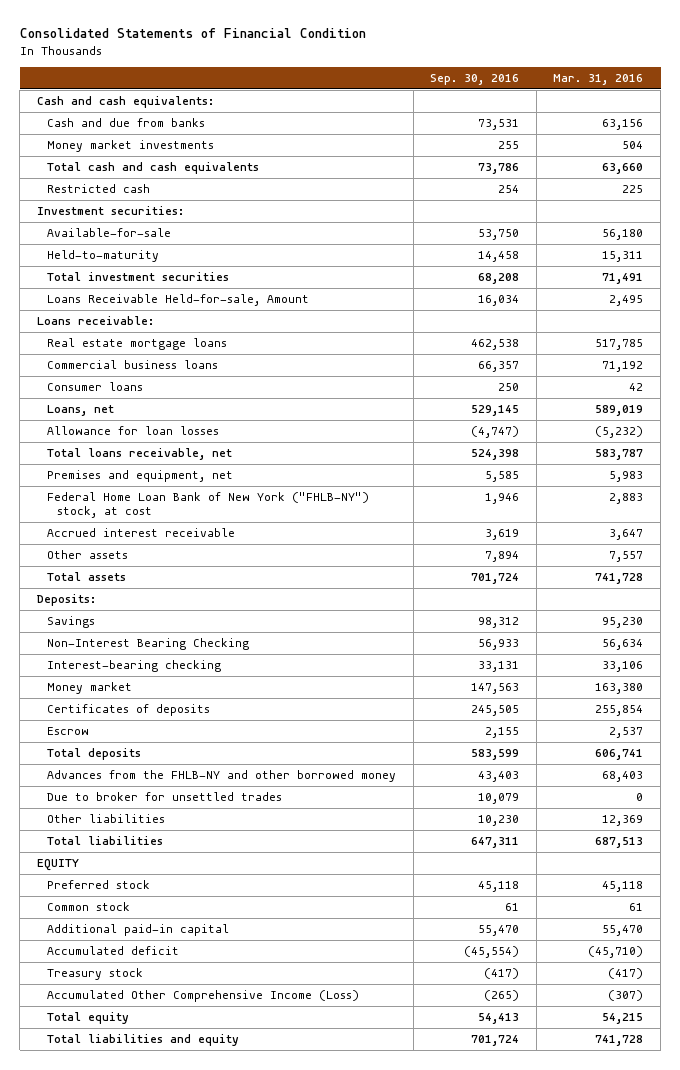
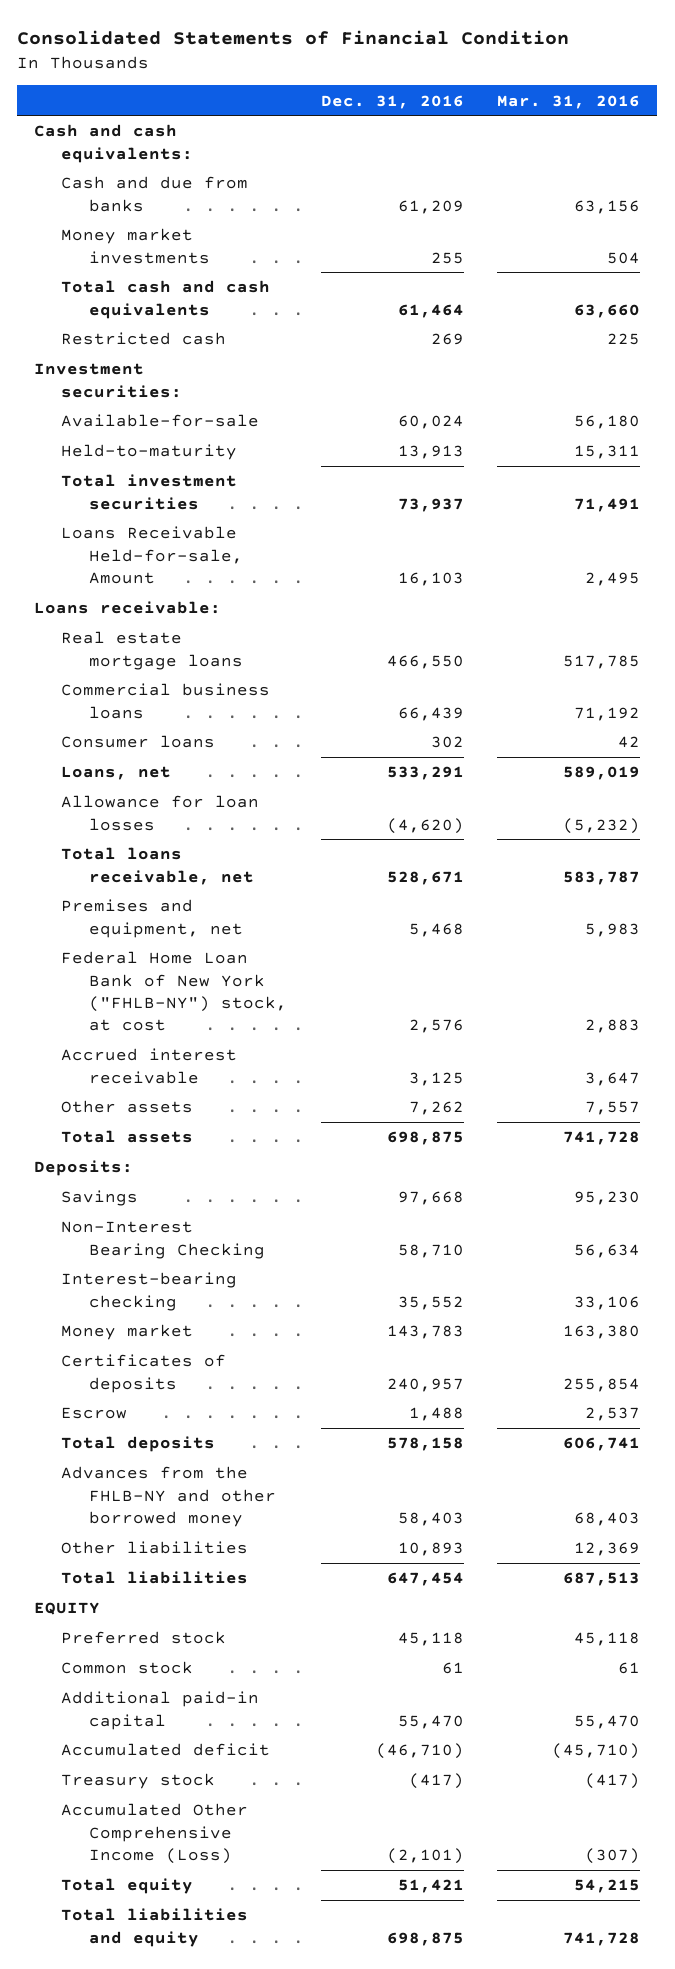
[430,73,520,85] Sep. 30, 2016 -> none
none -> [320,94,464,109] Dec. 31, 2016
[47,792,283,802] Due to broker for unsettled trades -> none

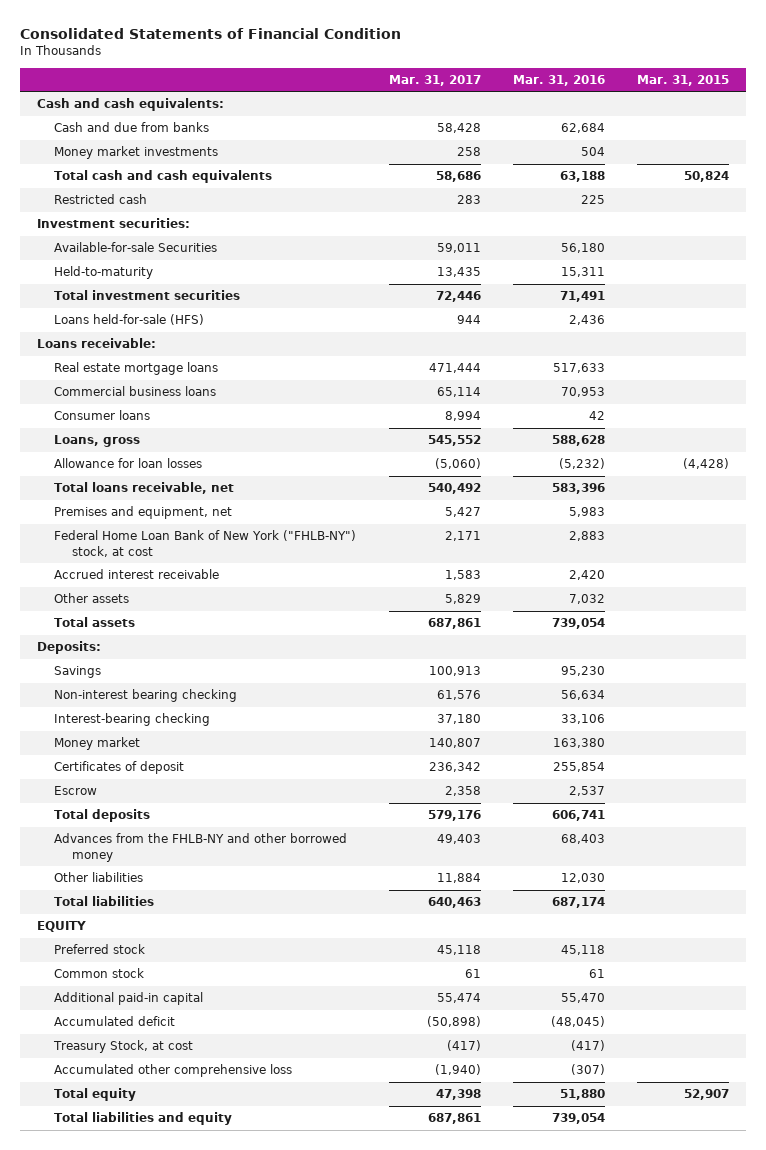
[320,94,464,109] Dec. 31, 2016 -> none
none -> [388,74,481,86] Mar. 31, 2017
none -> [637,74,730,86] Mar. 31, 2015
[574,199,641,214] 63,156 -> [560,123,605,134] 62,684
[574,303,641,318] 63,660 -> [559,171,605,183] 63,188
[61,414,260,428] Available-for-sale -> [54,242,218,253] Available-for-sale Securities
[61,526,243,584] Loans Receivable Held-for-sale, Amount -> [54,314,205,326] Loans held-for-sale (HFS)
[585,571,641,586] 2,495 -> [568,315,605,326] 2,436
[563,654,641,669] 517,785 -> [552,363,605,374] 517,633
[574,706,641,721] 71,192 -> [560,387,605,398] 70,953
[61,766,172,781] Loans, net -> [54,435,141,448] Loans, gross
[563,766,641,781] 589,019 -> [551,435,605,447] 588,628
[563,870,641,885] 583,787 -> [551,483,605,495] 583,396
[585,1071,641,1086] 3,647 -> [568,570,605,581] 2,420
[585,1101,641,1116] 7,557 -> [568,594,605,605] 7,032
[563,1131,641,1146] 741,728 -> [551,618,605,630] 739,054
[61,1221,265,1259] Non-Interest Bearing Checking -> [54,689,238,703] Non-interest bearing checking
[61,1354,227,1393] Certificates of deposits -> [54,761,185,775] Certificates of deposit
[574,1542,641,1557] 12,369 -> [560,873,605,884] 12,030
[563,1572,641,1587] 687,513 -> [551,897,605,909] 687,174
[552,1743,641,1760] (45,710) -> [550,1016,605,1028] (48,045)
[61,1773,216,1790] Treasury stock -> [53,1040,194,1054] Treasury Stock, at cost
[61,1803,249,1864] Accumulated Other Comprehensive Income (Loss) -> [54,1064,293,1078] Accumulated other comprehensive loss
[574,1879,641,1894] 54,215 -> [559,1089,605,1101] 51,880
[563,1931,641,1946] 741,728 -> [551,1113,605,1125] 739,054

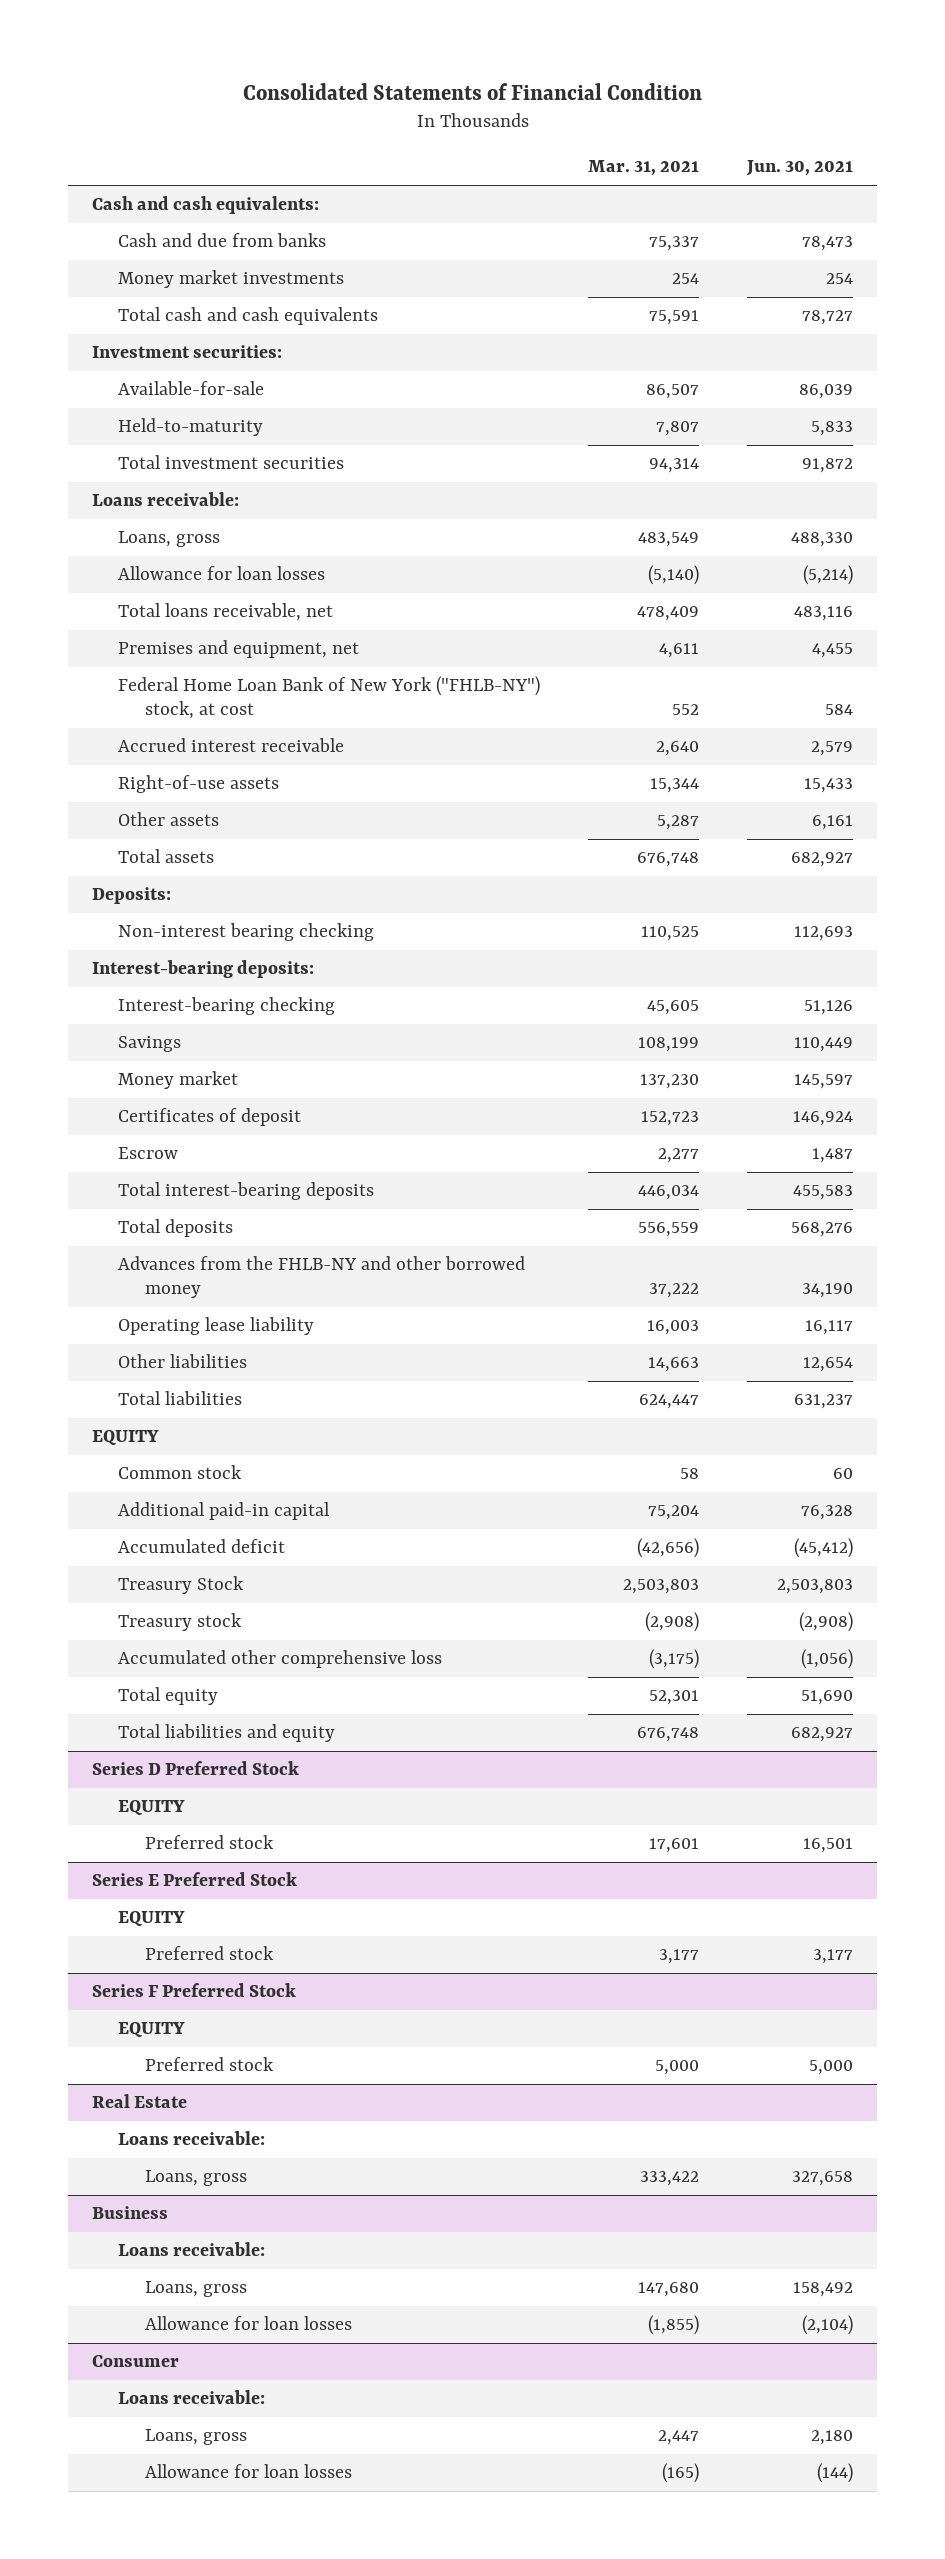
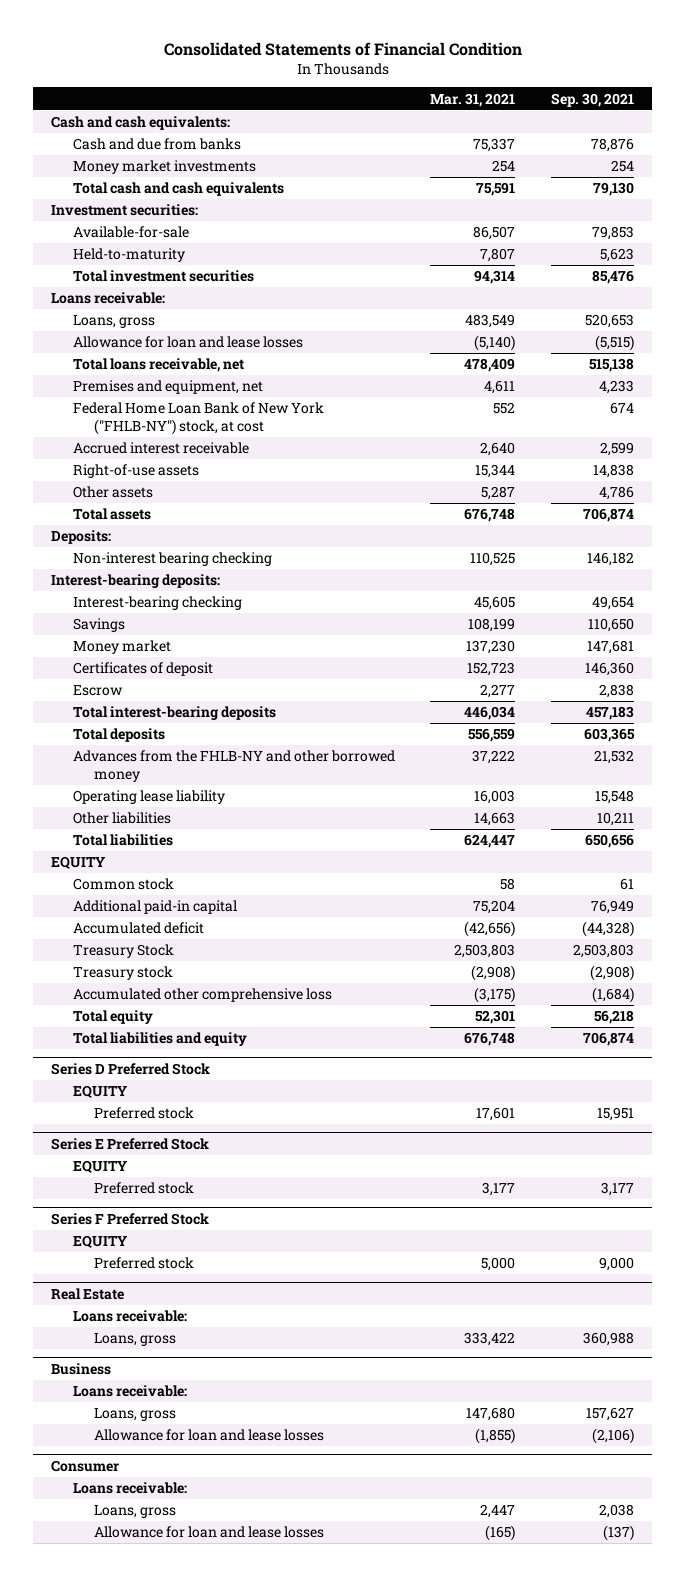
[745,160,853,177] Jun. 30, 2021 -> none
none -> [551,92,635,107] Sep. 30, 2021
[118,566,326,581] Allowance for loan losses -> [72,336,303,349] Allowance for loan and lease losses
[144,2316,352,2331] Allowance for loan losses -> [93,1429,324,1442] Allowance for loan and lease losses
[144,2464,352,2479] Allowance for loan losses -> [93,1526,324,1539] Allowance for loan and lease losses

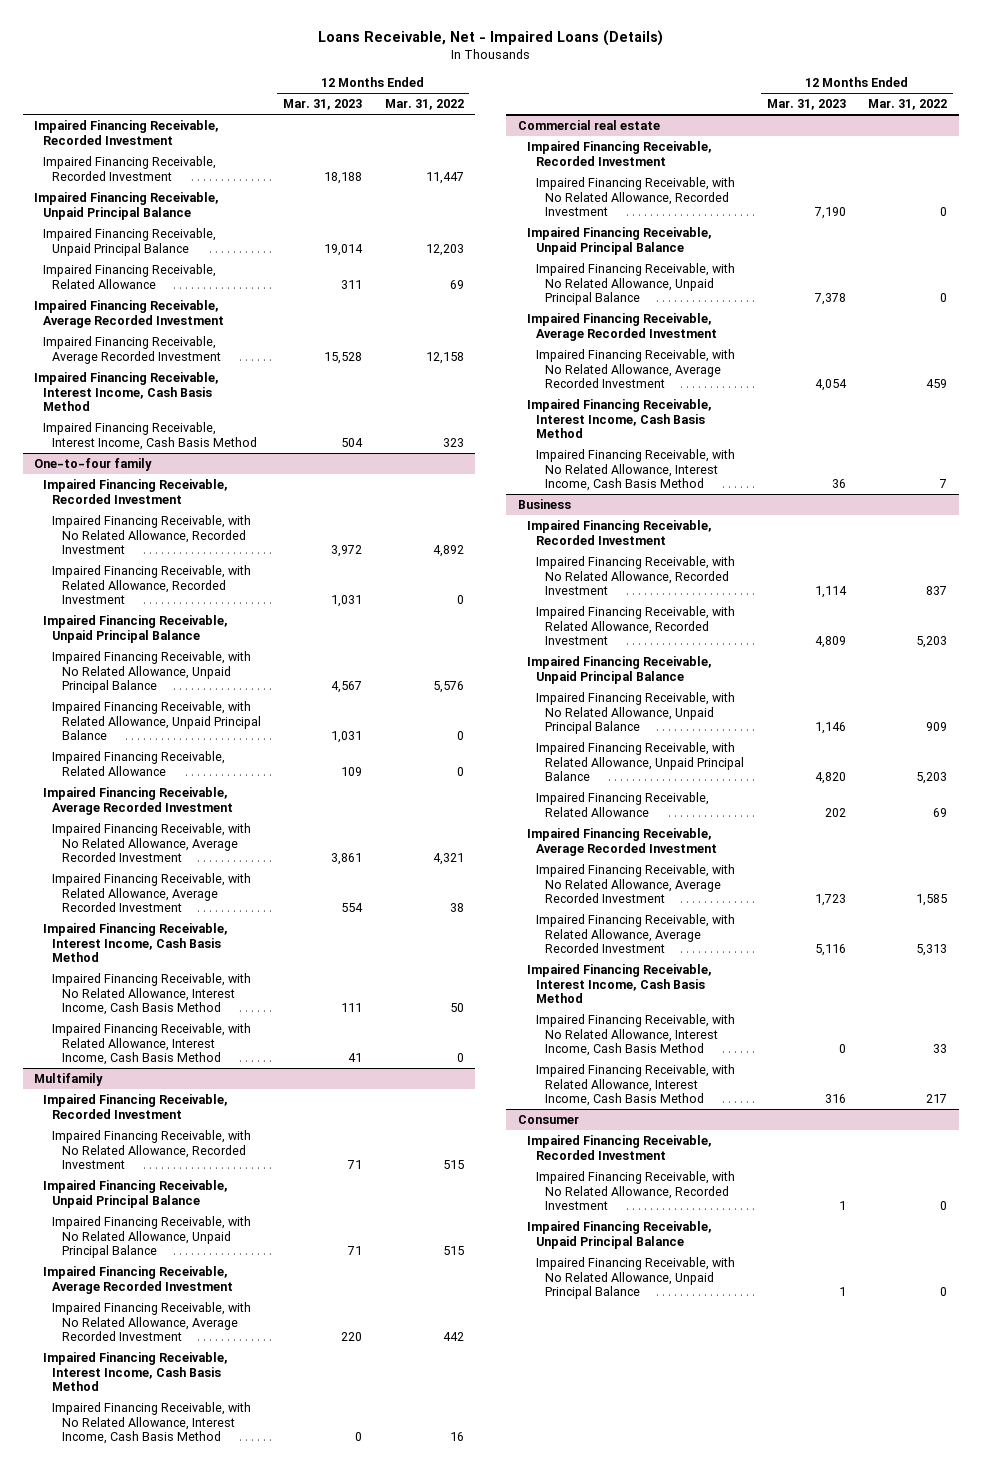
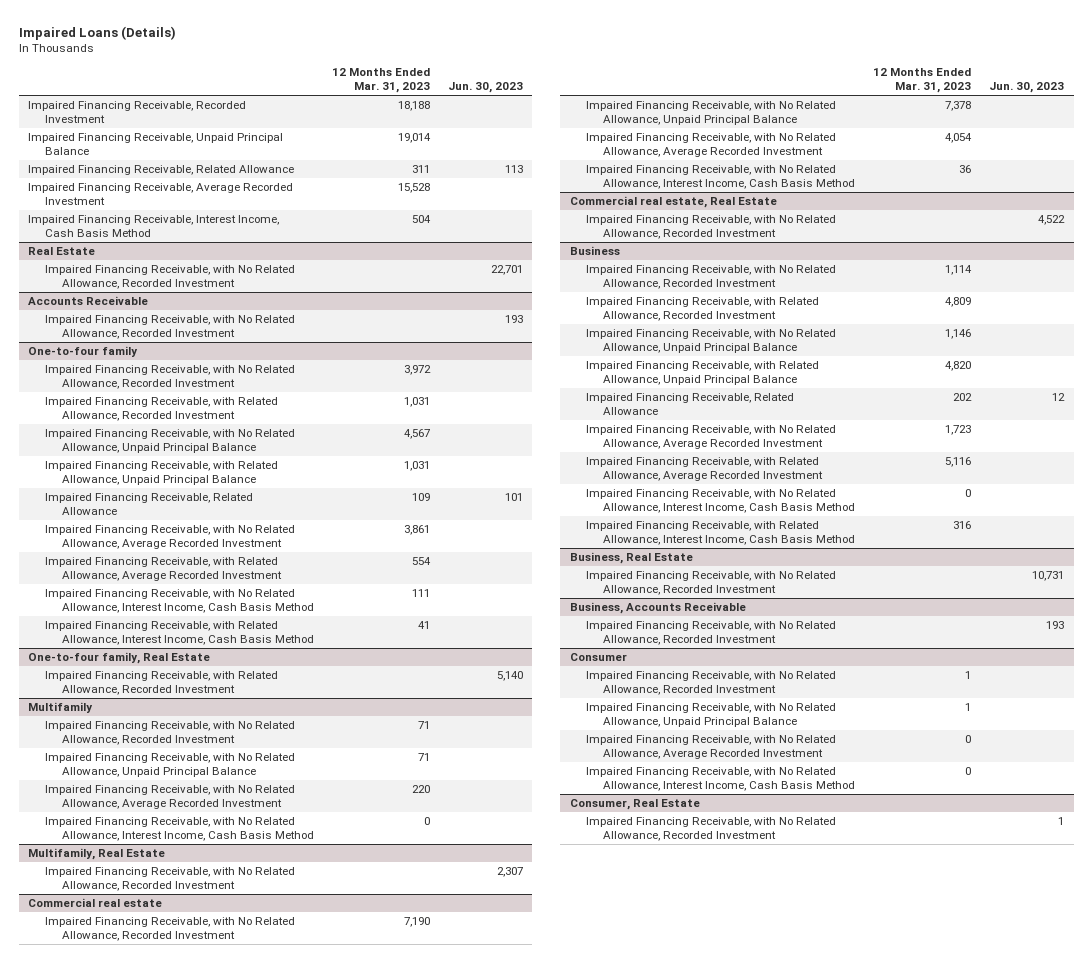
[317,30,663,47] Loans Receivable, Net - Impaired Loans (Details) -> [18,25,176,40] Impaired Loans (Details)
[384,99,464,111] Mar. 31, 2022 -> none
none -> [447,82,523,94] Jun. 30, 2023
[34,120,220,145] Impaired Financing Receivable, Recorded Investment -> none
[34,192,220,220] Impaired Financing Receivable, Unpaid Principal Balance -> none
[34,300,225,328] Impaired Financing Receivable, Average Recorded Investment -> none
[34,372,220,412] Impaired Financing Receivable, Interest Income, Cash Basis Method -> none
none -> [27,246,95,255] Real Estate
none -> [44,264,295,289] Impaired Financing Receivable, with No Related Allowance, Recorded Investment
none -> [27,295,148,305] Accounts Receivable
none -> [44,314,295,339] Impaired Financing Receivable, with No Related Allowance, Recorded Investment
[43,479,229,504] Impaired Financing Receivable, Recorded Investment -> none
[43,615,229,643] Impaired Financing Receivable, Unpaid Principal Balance -> none
[43,787,234,815] Impaired Financing Receivable, Average Recorded Investment -> none
[43,923,229,963] Impaired Financing Receivable, Interest Income, Cash Basis Method -> none
none -> [27,651,210,664] One-to-four family, Real Estate
none -> [44,670,278,695] Impaired Financing Receivable, with Related Allowance, Recorded Investment
[43,1094,229,1119] Impaired Financing Receivable, Recorded Investment -> none
[43,1180,229,1208] Impaired Financing Receivable, Unpaid Principal Balance -> none
[43,1266,234,1294] Impaired Financing Receivable, Average Recorded Investment -> none
[43,1352,229,1392] Impaired Financing Receivable, Interest Income, Cash Basis Method -> none
none -> [27,847,165,860] Multifamily, Real Estate
none -> [44,866,295,891] Impaired Financing Receivable, with No Related Allowance, Recorded Investment
[526,141,712,166] Impaired Financing Receivable, Recorded Investment -> none
[526,227,712,255] Impaired Financing Receivable, Unpaid Principal Balance -> none
[526,313,717,341] Impaired Financing Receivable, Average Recorded Investment -> none
[526,399,712,439] Impaired Financing Receivable, Interest Income, Cash Basis Method -> none
none -> [569,195,777,208] Commercial real estate, Real Estate
none -> [586,214,837,239] Impaired Financing Receivable, with No Related Allowance, Recorded Investment
[526,520,712,545] Impaired Financing Receivable, Recorded Investment -> none
[526,656,712,684] Impaired Financing Receivable, Unpaid Principal Balance -> none
[526,828,717,856] Impaired Financing Receivable, Average Recorded Investment -> none
[526,964,712,1004] Impaired Financing Receivable, Interest Income, Cash Basis Method -> none
none -> [569,551,693,564] Business, Real Estate
none -> [586,570,837,595] Impaired Financing Receivable, with No Related Allowance, Recorded Investment
none -> [569,601,746,614] Business, Accounts Receivable
none -> [586,620,837,645] Impaired Financing Receivable, with No Related Allowance, Recorded Investment
[526,1135,712,1160] Impaired Financing Receivable, Recorded Investment -> none
[526,1221,712,1249] Impaired Financing Receivable, Unpaid Principal Balance -> none
none -> [586,734,837,759] Impaired Financing Receivable, with No Related Allowance, Average Recorded Investment
none -> [586,766,856,791] Impaired Financing Receivable, with No Related Allowance, Interest Income, Cash Basis Method
none -> [569,798,700,810] Consumer, Real Estate
none -> [586,816,837,841] Impaired Financing Receivable, with No Related Allowance, Recorded Investment

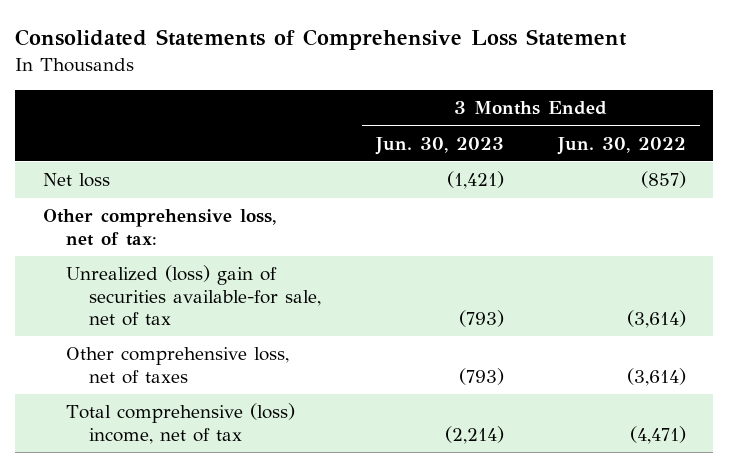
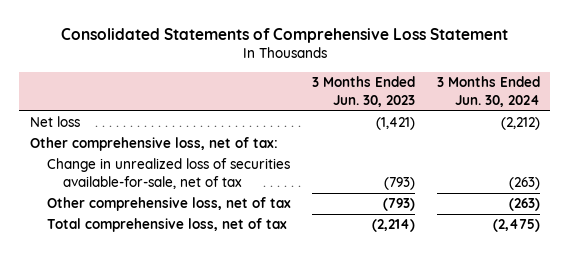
[557,136,687,155] Jun. 30, 2022 -> none
none -> [436,76,540,107] 3 Months Ended Jun. 30, 2024
[66,265,322,327] Unrealized (loss) gain of securities available-for sale, net of tax -> [46,158,290,190] Change in unrealized loss of securities available-for-sale, net of tax
[66,347,290,384] Other comprehensive loss, net of taxes -> [46,197,291,212] Other comprehensive loss, net of tax
[66,403,296,444] Total comprehensive (loss) income, net of tax -> [46,218,287,233] Total comprehensive loss, net of tax

